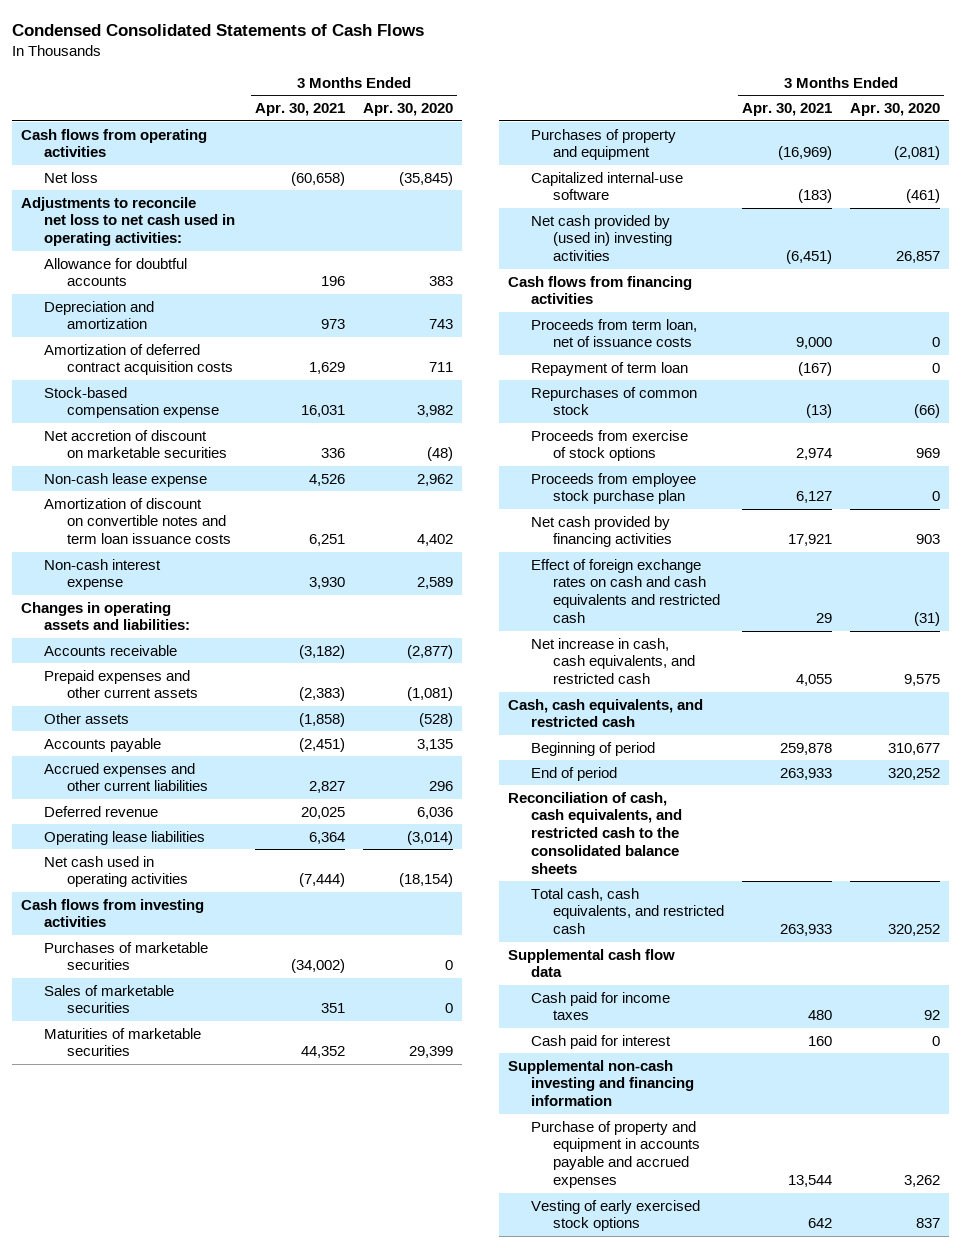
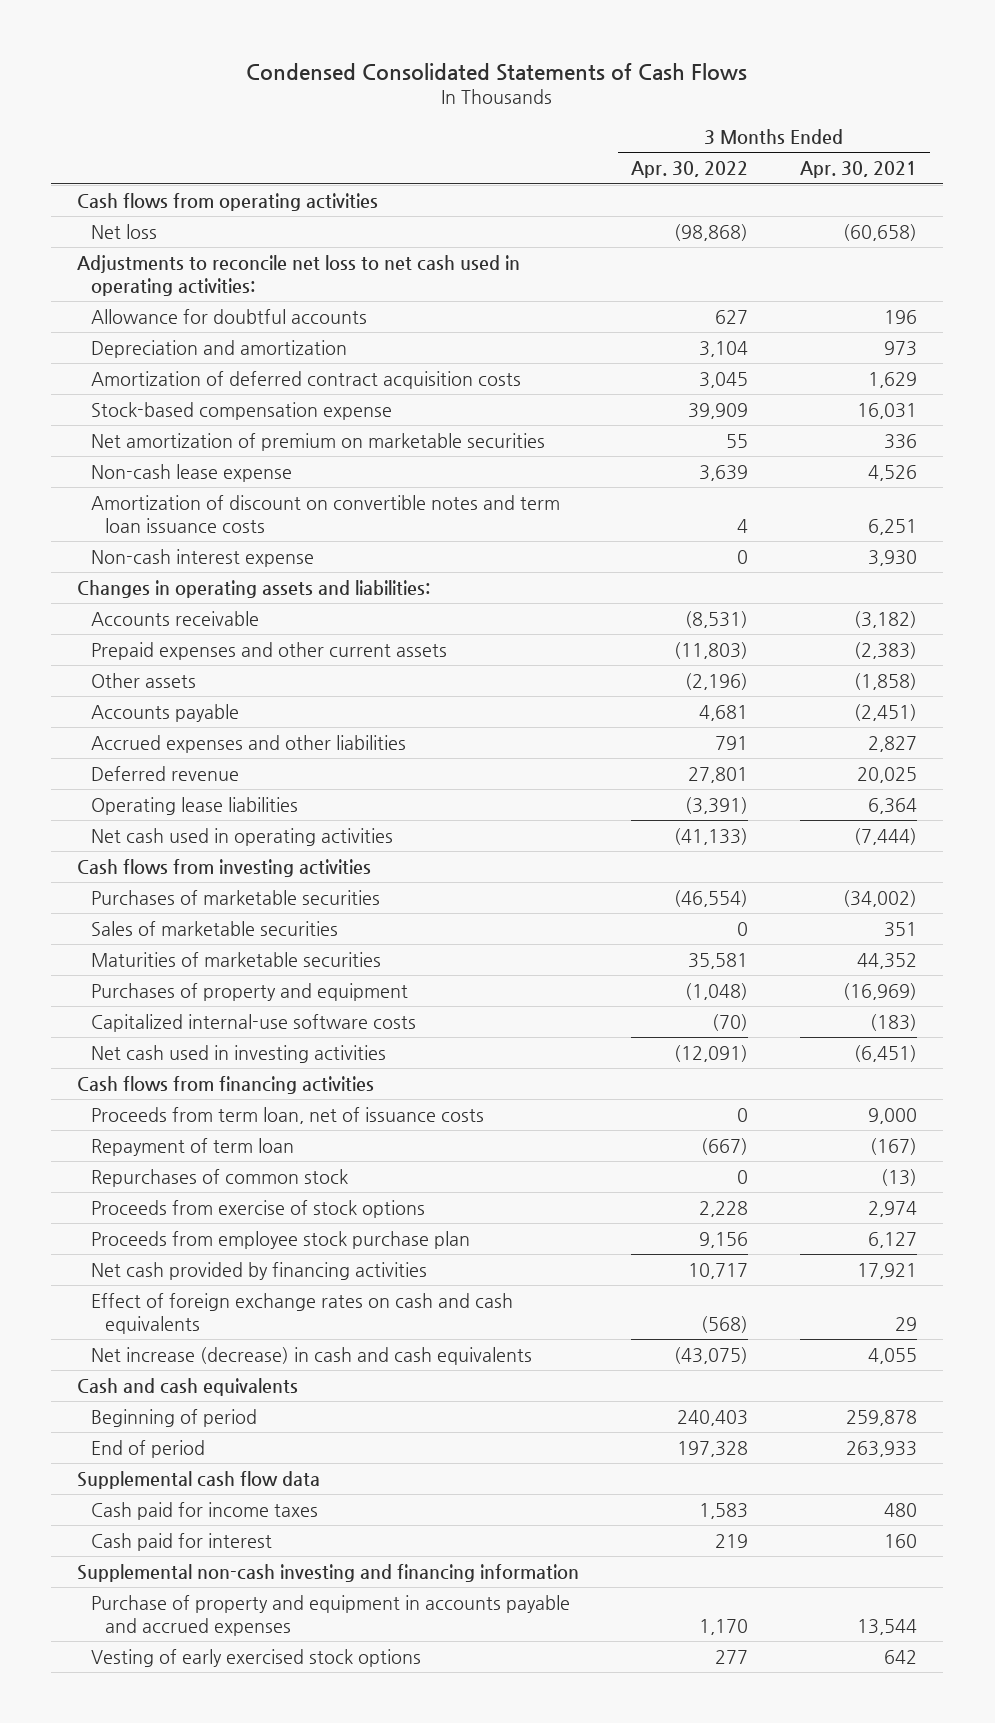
[362,103,453,117] Apr. 30, 2020 -> none
none -> [631,161,749,179] Apr. 30, 2022
[43,429,227,459] Net accretion of discount on marketable securities -> [90,432,545,451] Net amortization of premium on marketable securities
[43,762,208,792] Accrued expenses and other current liabilities -> [90,734,406,753] Accrued expenses and other liabilities
[530,171,683,201] Capitalized internal-use software -> [90,1013,416,1032] Capitalized internal-use software costs
[530,214,673,262] Net cash provided by (used in) investing activities -> [90,1044,386,1063] Net cash used in investing activities
[530,558,721,624] Effect of foreign exchange rates on cash and cash equivalents and restricted cash -> [90,1292,513,1334] Effect of foreign exchange rates on cash and cash equivalents
[530,637,696,685] Net increase in cash, cash equivalents, and restricted cash -> [90,1346,532,1365] Net increase (decrease) in cash and cash equivalents
[508,698,704,728] Cash, cash equivalents, and restricted cash -> [77,1377,299,1396] Cash and cash equivalents
[508,791,682,875] Reconciliation of cash, cash equivalents, and restricted cash to the consolidated balance sheets -> none
[530,887,725,935] Total cash, cash equivalents, and restricted cash -> none

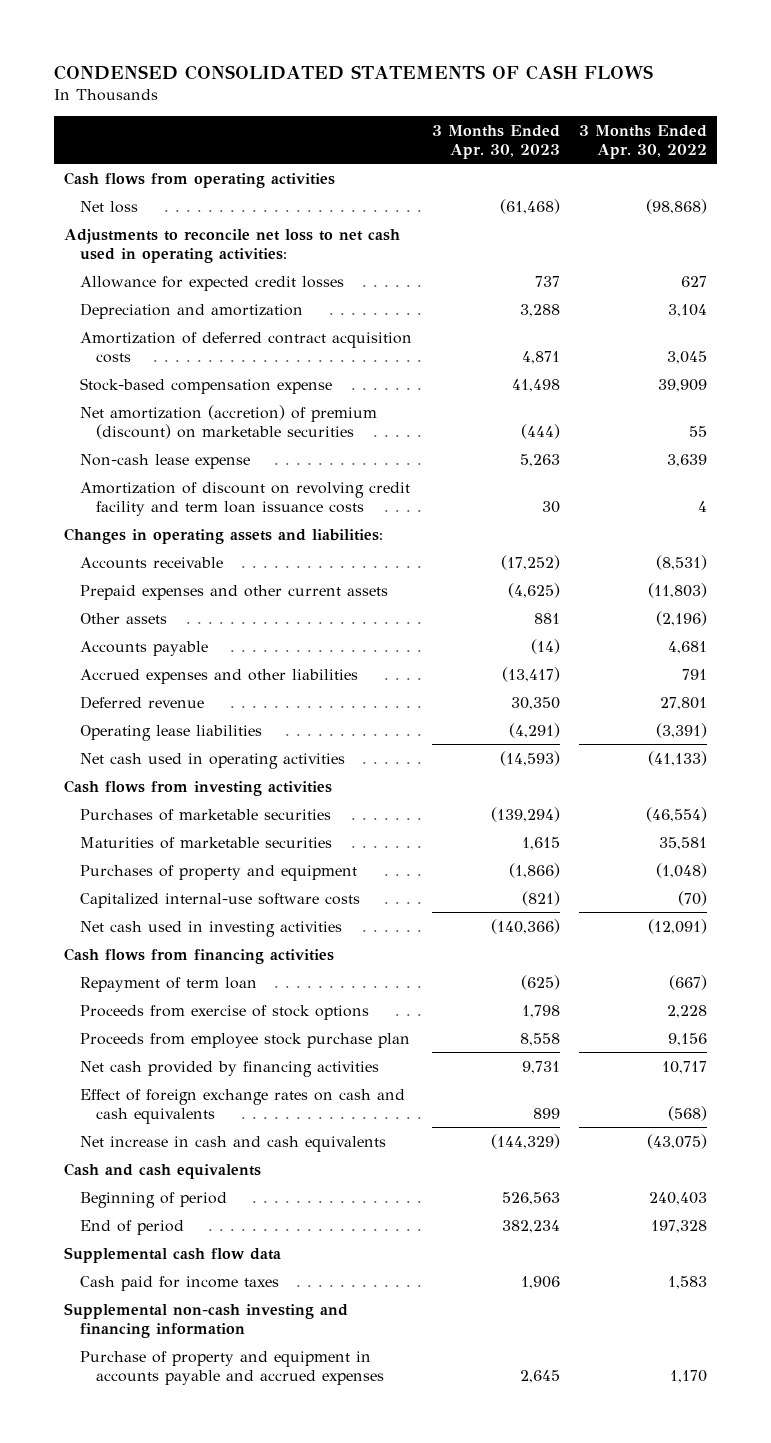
[246,63,748,82] Condensed Consolidated Statements of Cash Flows -> [54,64,654,80] CONDENSED CONSOLIDATED STATEMENTS OF CASH FLOWS
[800,161,918,179] Apr. 30, 2021 -> none
none -> [431,124,560,159] 3 Months Ended Apr. 30, 2023
[90,308,367,324] Allowance for doubtful accounts -> [79,275,344,291] Allowance for expected credit losses
[90,432,545,451] Net amortization of premium on marketable securities -> [79,404,377,439] Net amortization (accretion) of premium (discount) on marketable securities
[90,548,314,567] Non-cash interest expense -> none
[90,494,560,533] Amortization of discount on convertible notes and term loan issuance costs -> [79,481,410,516] Amortization of discount on revolving credit facility and term loan issuance costs
[90,920,338,936] Sales of marketable securities -> none
[90,1106,484,1124] Proceeds from term loan, net of issuance costs -> none
[90,1168,348,1187] Repurchases of common stock -> none
[90,1346,532,1365] Net increase (decrease) in cash and cash equivalents -> [79,1135,386,1152] Net increase in cash and cash equivalents
[90,1532,272,1551] Cash paid for interest -> none
[90,1648,421,1667] Vesting of early exercised stock options -> none

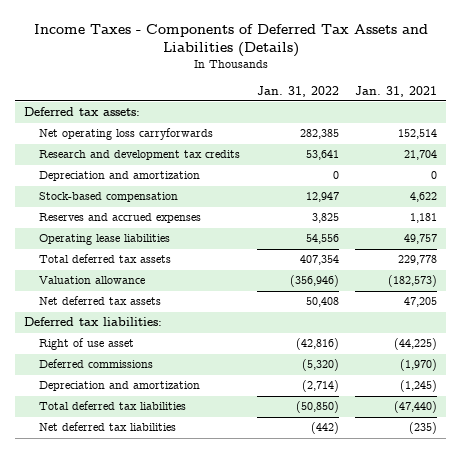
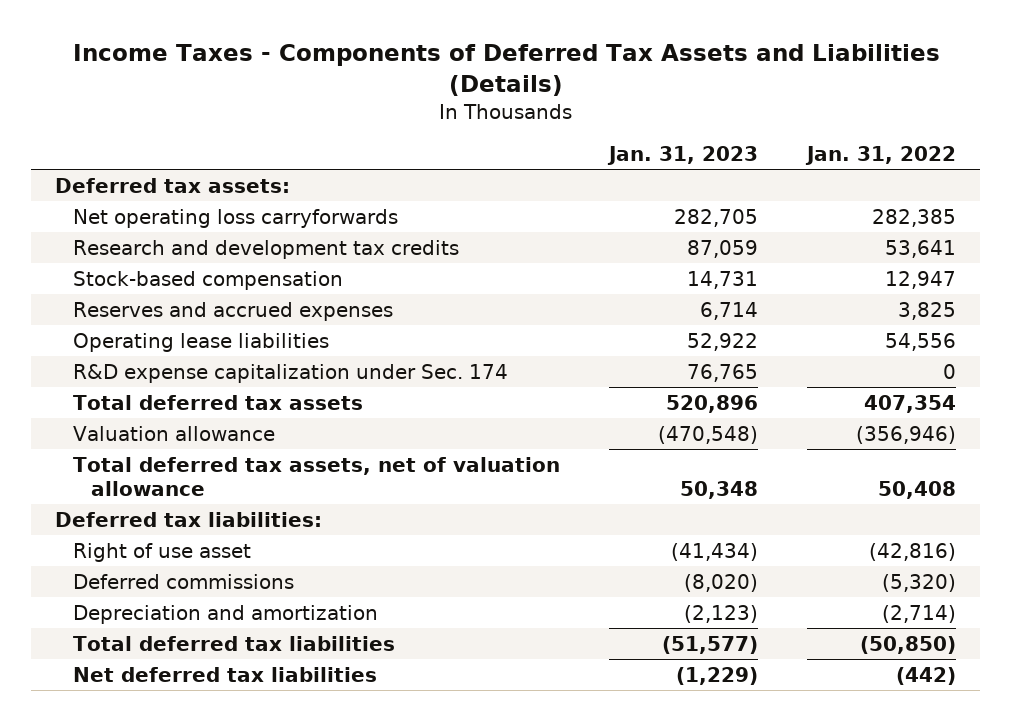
[355,85,438,97] Jan. 31, 2021 -> none
none -> [606,146,758,166] Jan. 31, 2023
[39,171,201,182] Depreciation and amortization -> none
none -> [73,363,509,383] R&D expense capitalization under Sec. 174
[39,296,162,306] Net deferred tax assets -> [73,456,561,496] Total deferred tax assets, net of valuation allowance

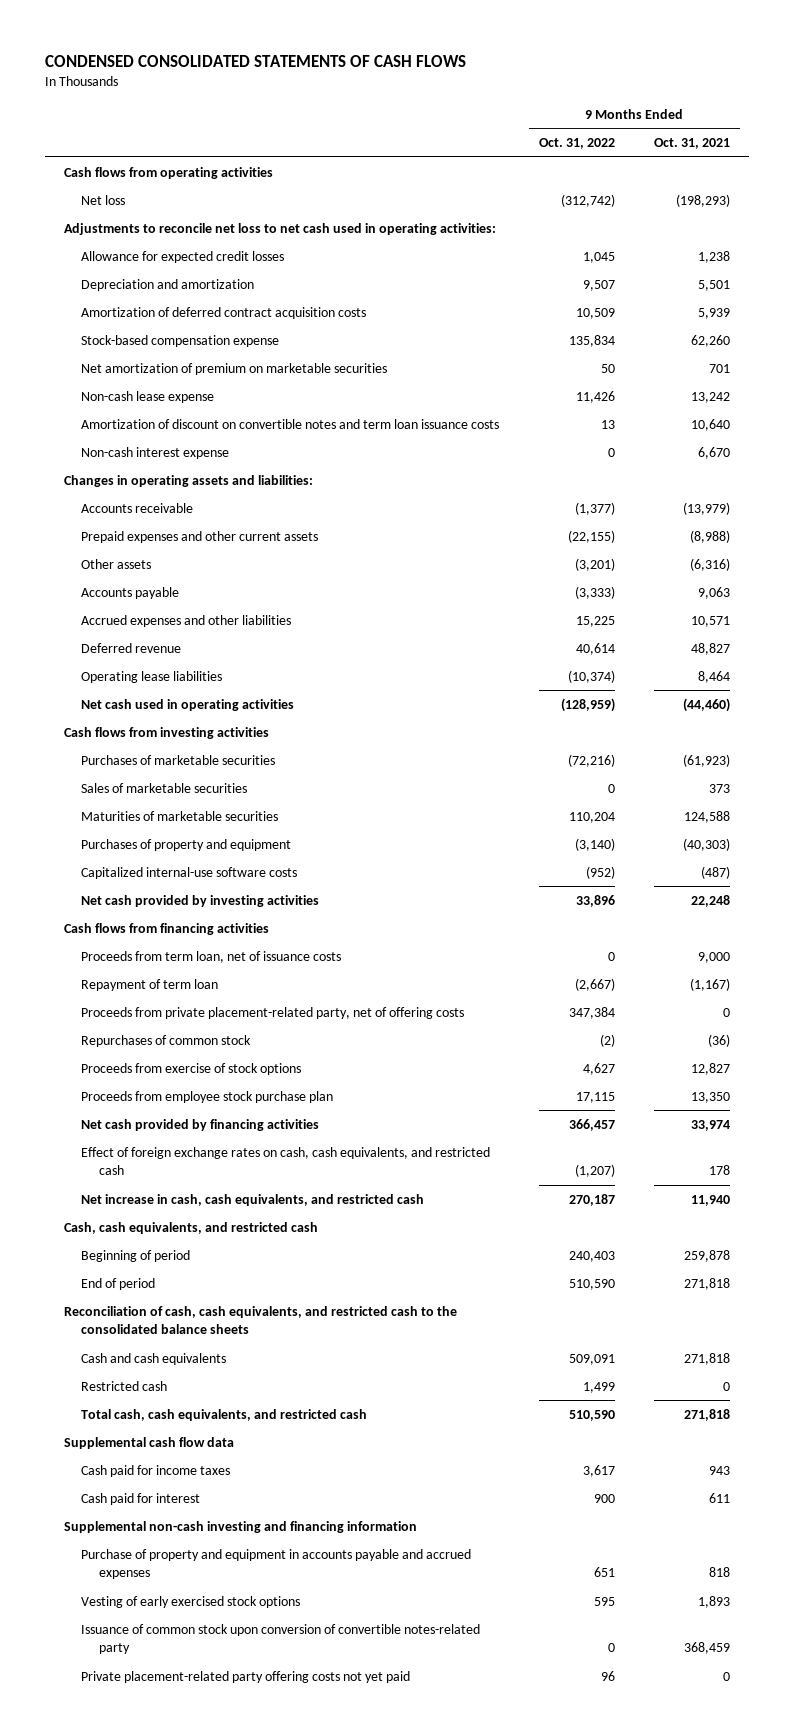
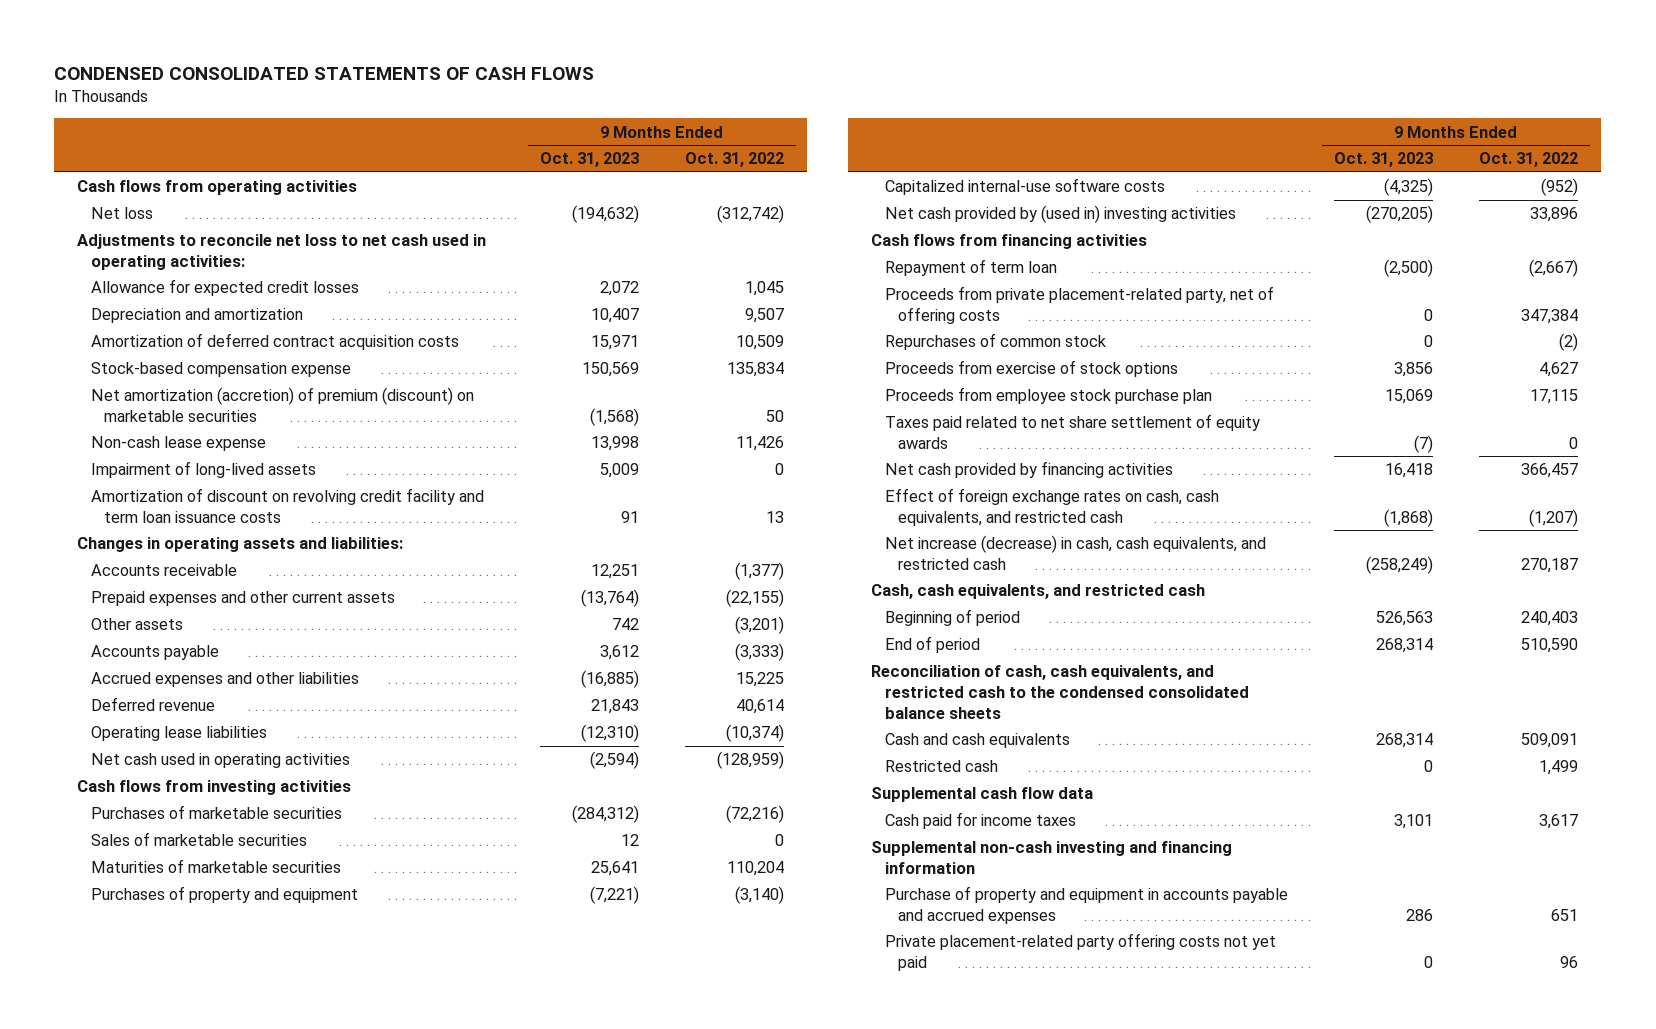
[653,138,730,150] Oct. 31, 2021 -> none
none -> [539,152,639,168] Oct. 31, 2023
[81,362,388,375] Net amortization of premium on marketable securities -> [90,387,474,422] Net amortization (accretion) of premium (discount) on marketable securities
[81,446,230,459] Non-cash interest expense -> none
none -> [90,461,316,479] Impairment of long-lived assets
[81,418,500,429] Amortization of discount on convertible notes and term loan issuance costs -> [90,488,484,523] Amortization of discount on revolving credit facility and term loan issuance costs
[81,894,320,907] Net cash provided by investing activities -> [884,205,1236,224] Net cash provided by (used in) investing activities
[81,950,342,963] Proceeds from term loan, net of issuance costs -> none
none -> [884,414,1260,449] Taxes paid related to net share settlement of equity awards
[81,1193,425,1206] Net increase in cash, cash equivalents, and restricted cash -> [884,535,1266,570] Net increase (decrease) in cash, cash equivalents, and restricted cash
[64,1305,458,1335] Reconciliation of cash, cash equivalents, and restricted cash to the consolidated balance sheets -> [871,665,1249,719] Reconciliation of cash, cash equivalents, and restricted cash to the condensed consolidated balance sheets
[81,1408,368,1421] Total cash, cash equivalents, and restricted cash -> none
[81,1492,201,1505] Cash paid for interest -> none
[81,1595,301,1608] Vesting of early exercised stock options -> none
[81,1623,481,1655] Issuance of common stock upon conversion of convertible notes-related party -> none

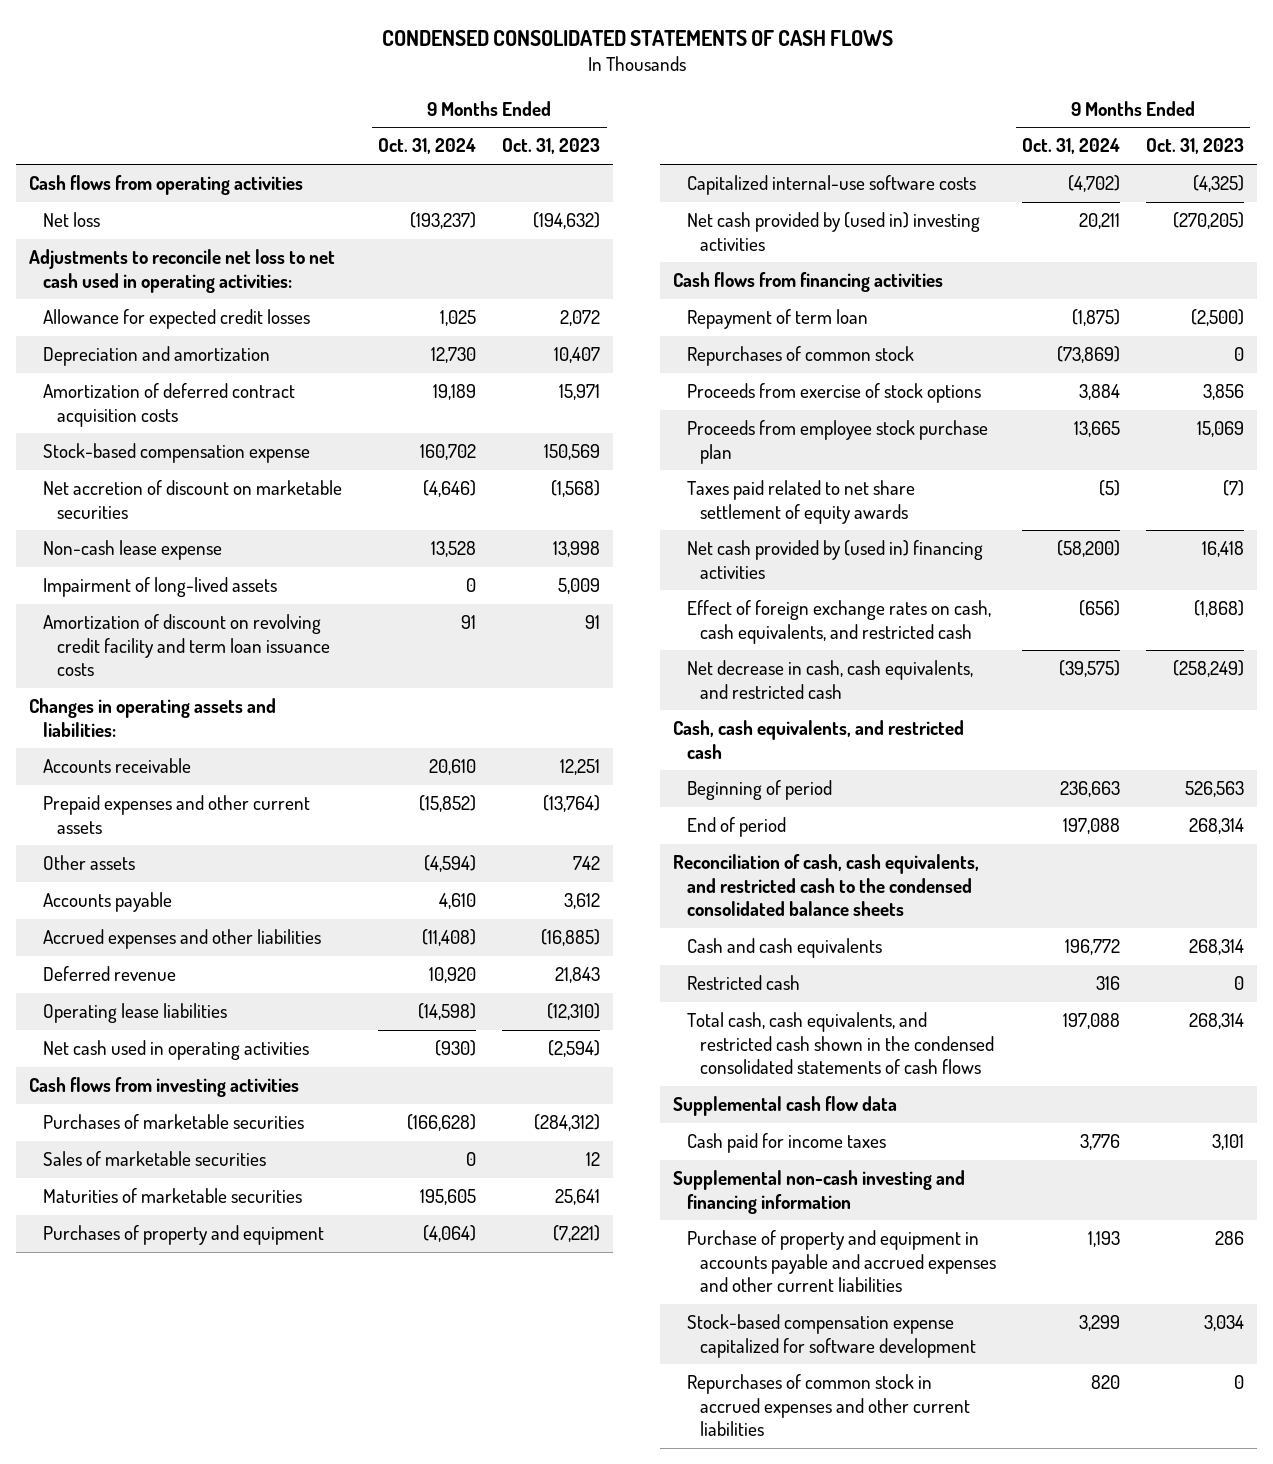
[685,152,785,168] Oct. 31, 2022 -> none
none -> [378,138,477,155] Oct. 31, 2024
[90,387,474,422] Net amortization (accretion) of premium (discount) on marketable securities -> [42,480,342,519] Net accretion of discount on marketable securities
[884,286,1274,324] Proceeds from private placement-related party, net of offering costs -> none
[884,461,1173,479] Net cash provided by financing activities -> [686,540,983,579] Net cash provided by (used in) financing activities
[884,535,1266,570] Net increase (decrease) in cash, cash equivalents, and restricted cash -> [686,660,973,699] Net decrease in cash, cash equivalents, and restricted cash
none -> [686,1012,995,1075] Total cash, cash equivalents, and restricted cash shown in the condensed consolidated statements of cash flows
[884,933,1276,971] Private placement-related party offering costs not yet paid -> none
[884,886,1288,924] Purchase of property and equipment in accounts payable and accrued expenses -> [686,1230,997,1293] Purchase of property and equipment in accounts payable and accrued expenses and other current liabilities
none -> [686,1314,977,1358] Stock-based compensation expense capitalized for software development
none -> [686,1374,971,1437] Repurchases of common stock in accrued expenses and other current liabilities

